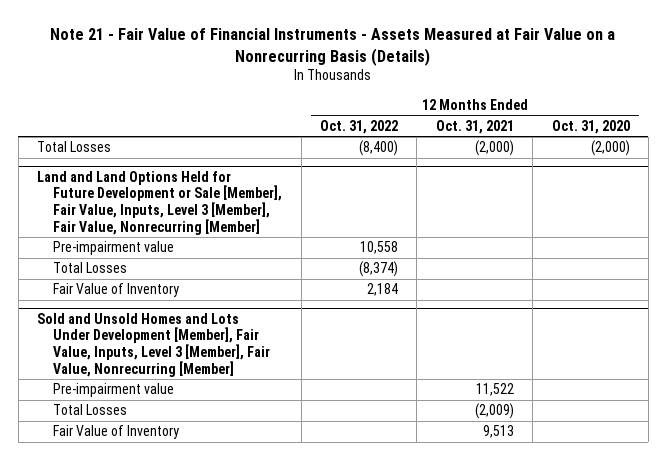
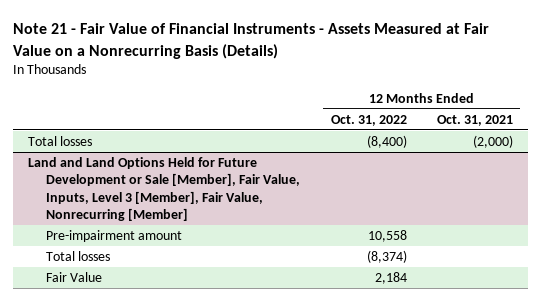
[551,119,630,134] Oct. 31, 2020 -> none
[37,141,112,153] Total Losses -> [28,135,93,146] Total losses
[37,312,271,377] Sold and Unsold Homes and Lots Under Development [Member], Fair Value, Inputs, Level 3 [Member], Fair Value, Nonrecurring [Member] -> none
[53,383,175,398] Pre-impairment value -> none
[53,404,128,416] Total Losses -> none
[53,425,180,440] Fair Value of Inventory -> none
[53,241,175,256] Pre-impairment value -> [46,229,183,242] Pre-impairment amount
[53,262,128,274] Total Losses -> [46,250,111,261] Total losses
[53,283,180,298] Fair Value of Inventory -> [46,271,103,282] Fair Value

